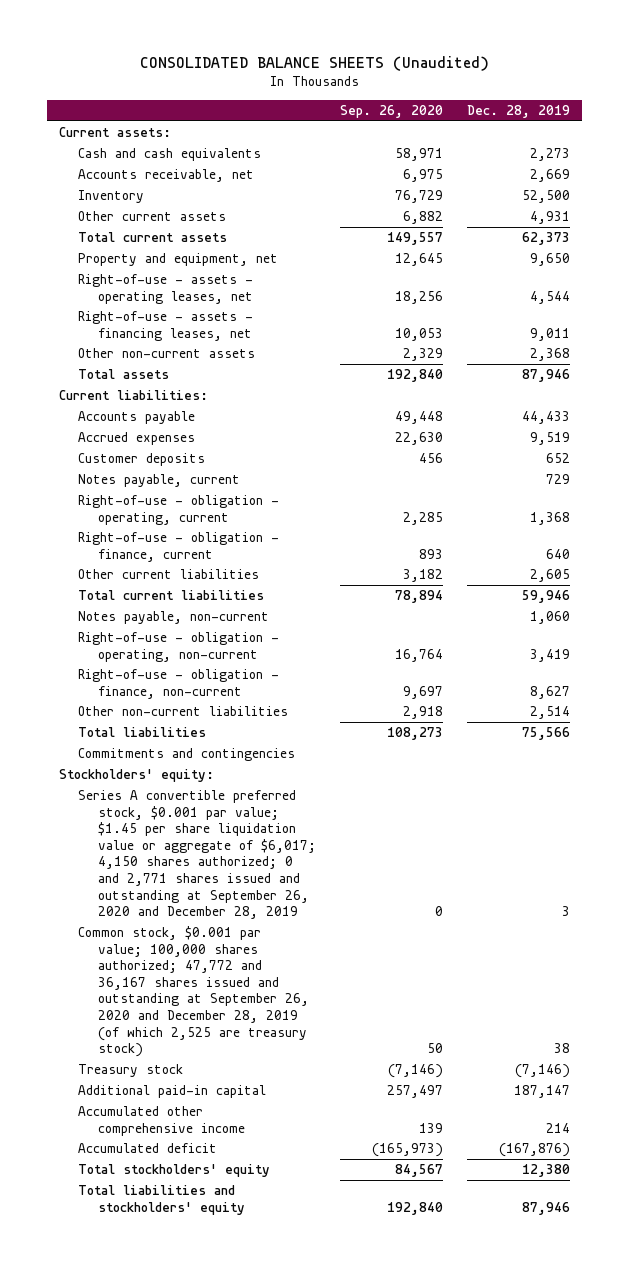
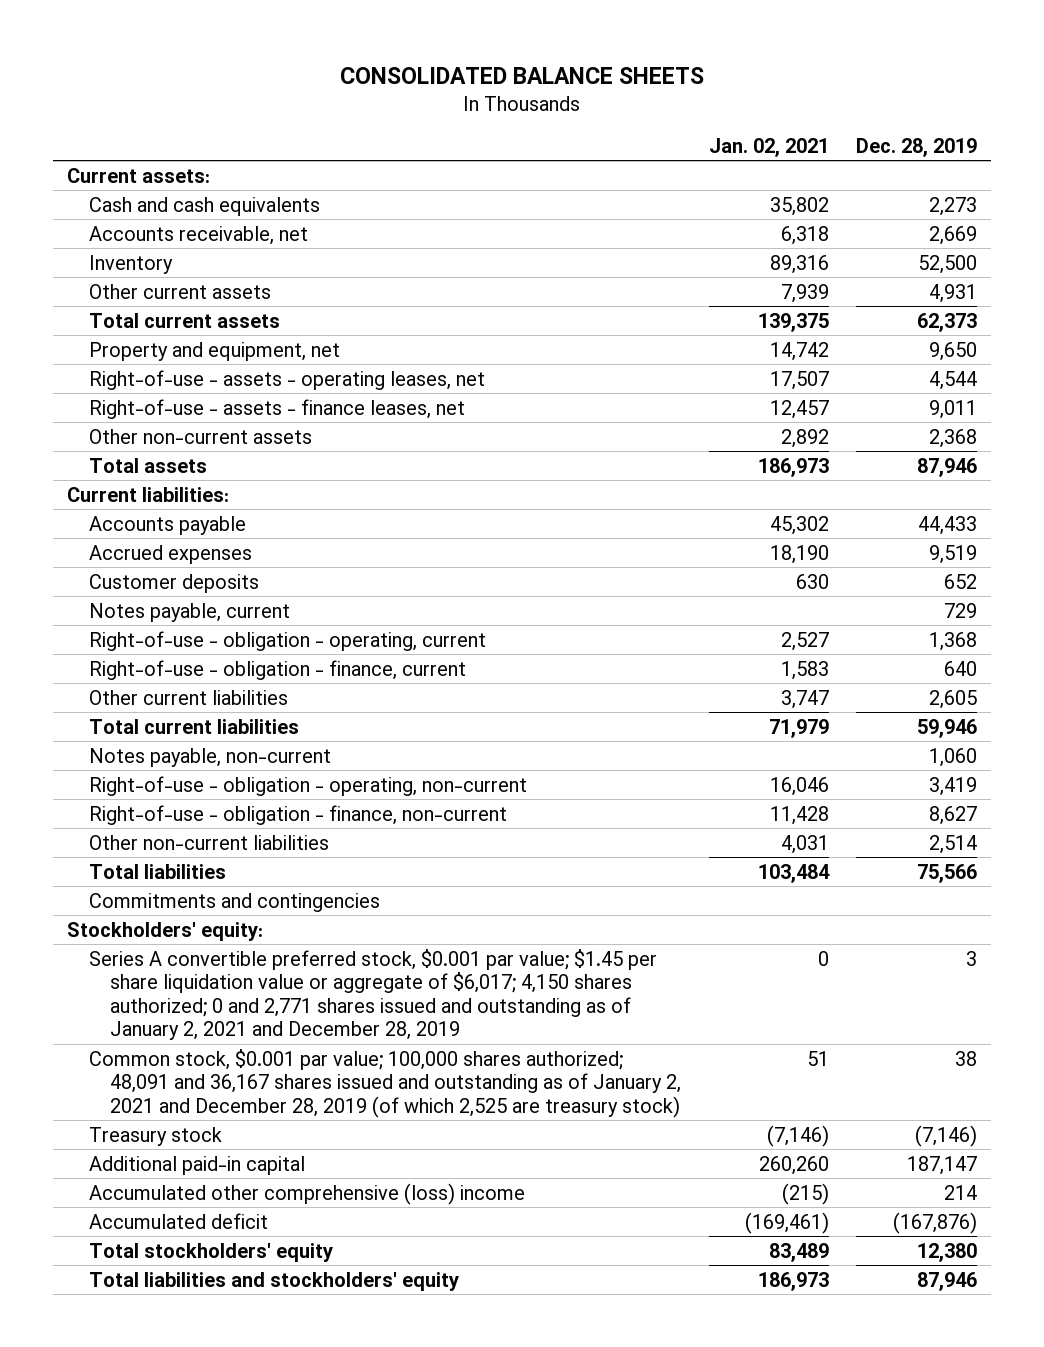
[139,55,489,71] CONSOLIDATED BALANCE SHEETS (Unaudited) -> [339,67,704,85] CONSOLIDATED BALANCE SHEETS
[340,105,444,119] Sep. 26, 2020 -> none
none -> [708,137,829,157] Jan. 02, 2021
[78,310,254,341] Right-of-use - assets - financing leases, net -> [88,398,465,419] Right-of-use - assets - finance leases, net
[78,789,316,920] Series A convertible preferred stock, $0.001 par value; $1.45 per share liquidation value or aggregate of $6,017; 4,150 shares authorized; 0 and 2,771 shares issued and outstanding at September 26, 2020 and December 28, 2019 -> [88,948,657,1041] Series A convertible preferred stock, $0.001 par value; $1.45 per share liquidation value or aggregate of $6,017; 4,150 shares authorized; 0 and 2,771 shares issued and outstanding as of January 2, 2021 and December 28, 2019
[78,925,309,1058] Common stock, $0.001 par value; 100,000 shares authorized; 47,772 and 36,167 shares issued and outstanding at September 26, 2020 and December 28, 2019 (of which 2,525 are treasury stock) -> [88,1048,682,1118] Common stock, $0.001 par value; 100,000 shares authorized; 48,091 and 36,167 shares issued and outstanding as of January 2, 2021 and December 28, 2019 (of which 2,525 are treasury stock)
[78,1105,245,1136] Accumulated other comprehensive income -> [88,1182,525,1205] Accumulated other comprehensive (loss) income

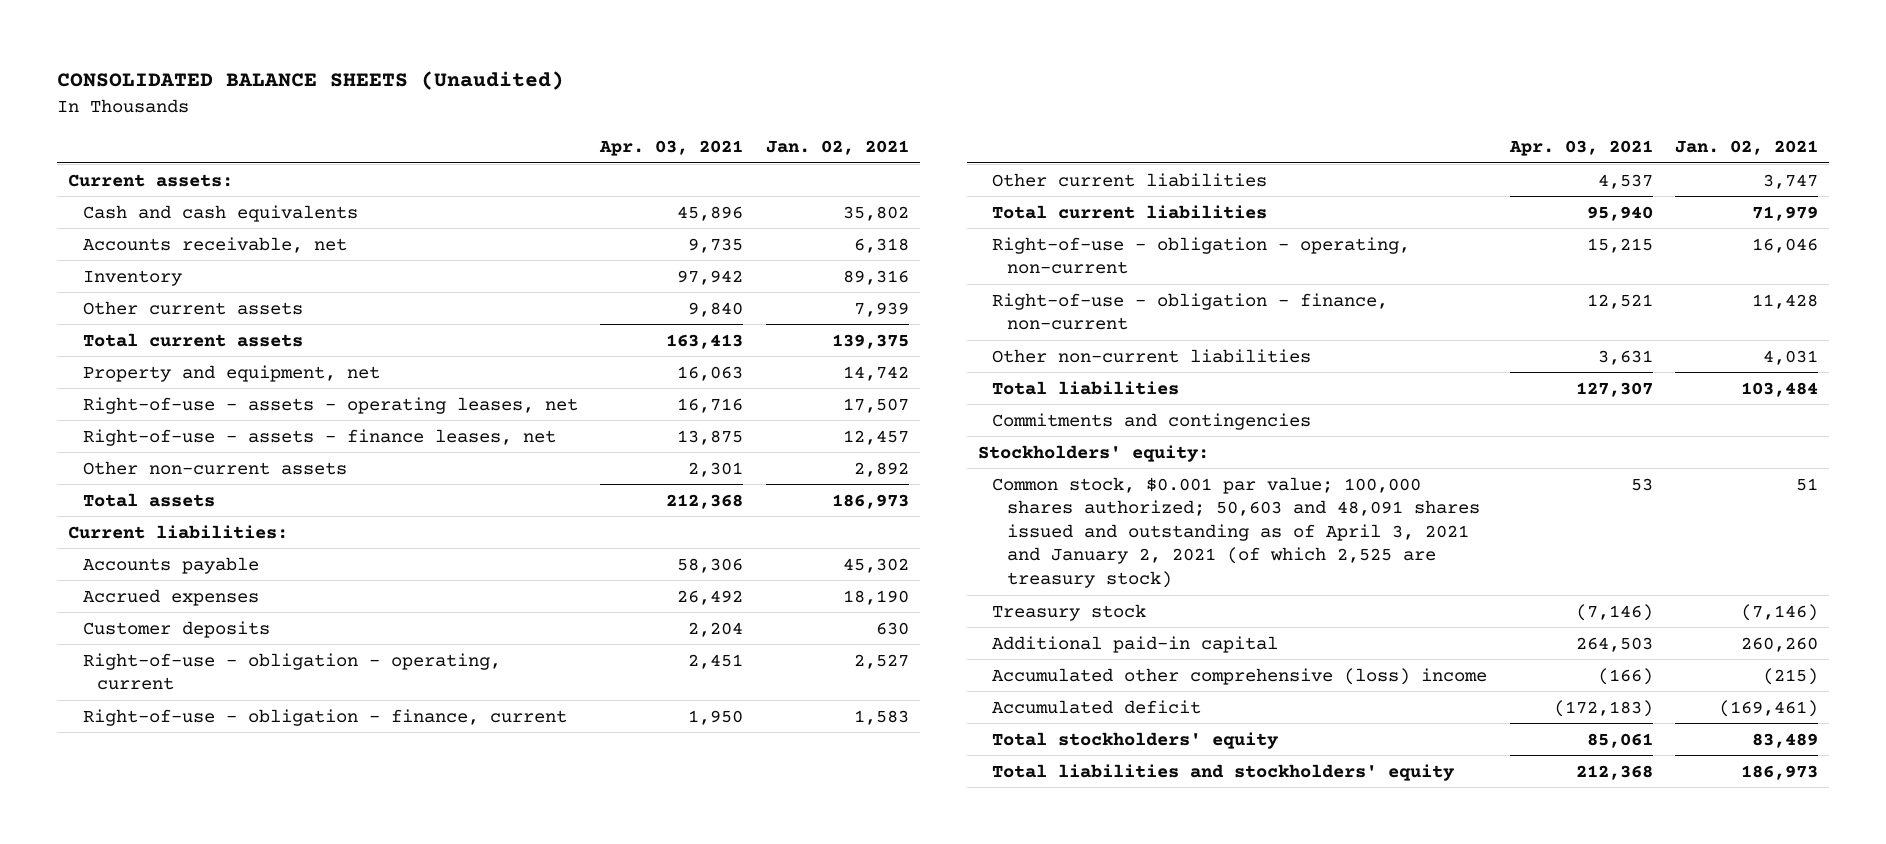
[339,67,704,85] CONSOLIDATED BALANCE SHEETS -> [57,71,565,91] CONSOLIDATED BALANCE SHEETS (Unaudited)
[856,137,978,157] Dec. 28, 2019 -> none
none -> [599,140,744,157] Apr. 03, 2021
[88,602,290,622] Notes payable, current -> none
[88,747,331,767] Notes payable, non-current -> none
[88,948,657,1041] Series A convertible preferred stock, $0.001 par value; $1.45 per share liquidation value or aggregate of $6,017; 4,150 shares authorized; 0 and 2,771 shares issued and outstanding as of January 2, 2021 and December 28, 2019 -> none
[88,1048,682,1118] Common stock, $0.001 par value; 100,000 shares authorized; 48,091 and 36,167 shares issued and outstanding as of January 2, 2021 and December 28, 2019 (of which 2,525 are treasury stock) -> [992,476,1480,589] Common stock, $0.001 par value; 100,000 shares authorized; 50,603 and 48,091 shares issued and outstanding as of April 3, 2021 and January 2, 2021 (of which 2,525 are treasury stock)

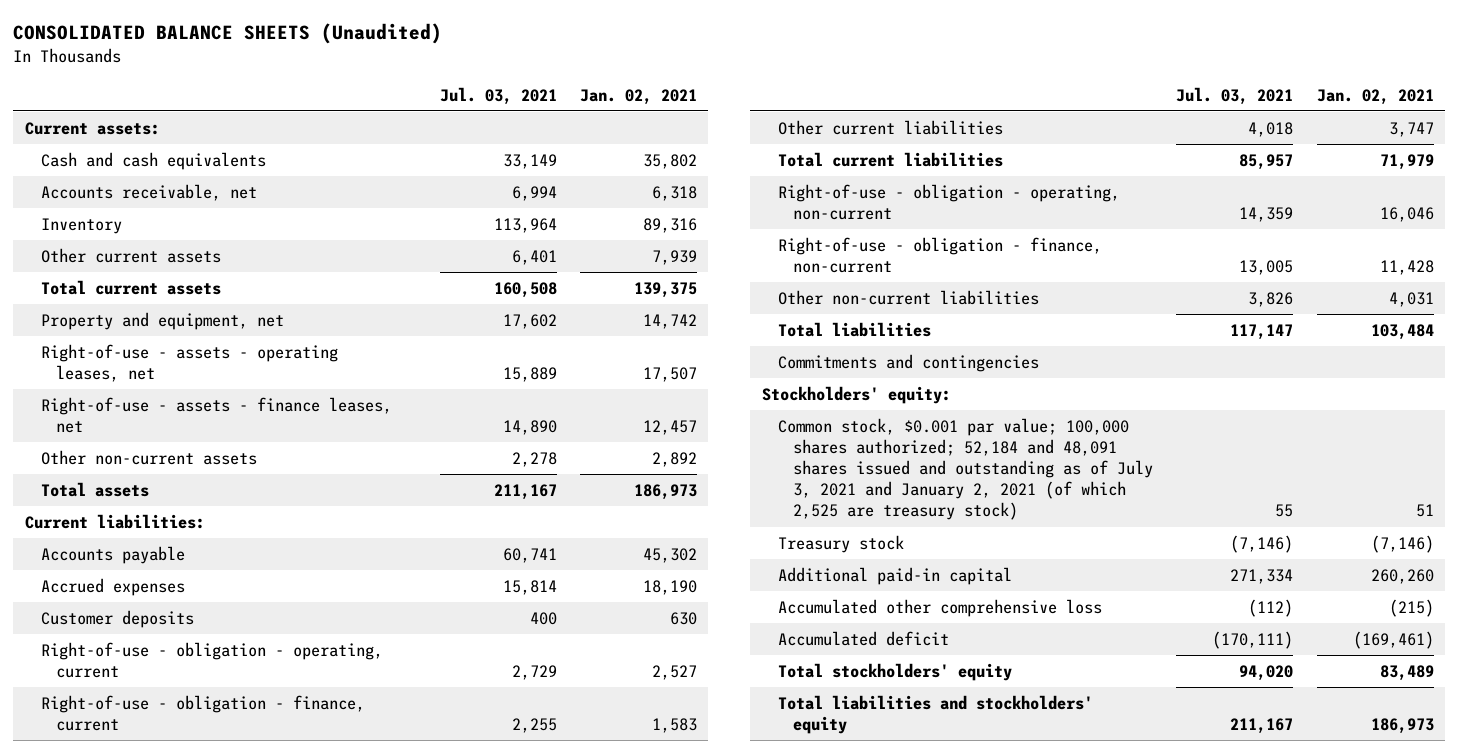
[599,140,744,157] Apr. 03, 2021 -> none
none -> [439,86,557,105] Jul. 03, 2021
[992,476,1480,589] Common stock, $0.001 par value; 100,000 shares authorized; 50,603 and 48,091 shares issued and outstanding as of April 3, 2021 and January 2, 2021 (of which 2,525 are treasury stock) -> [777,417,1154,521] Common stock, $0.001 par value; 100,000 shares authorized; 52,184 and 48,091 shares issued and outstanding as of July 3, 2021 and January 2, 2021 (of which 2,525 are treasury stock)
[992,667,1488,685] Accumulated other comprehensive (loss) income -> [777,598,1102,617] Accumulated other comprehensive loss

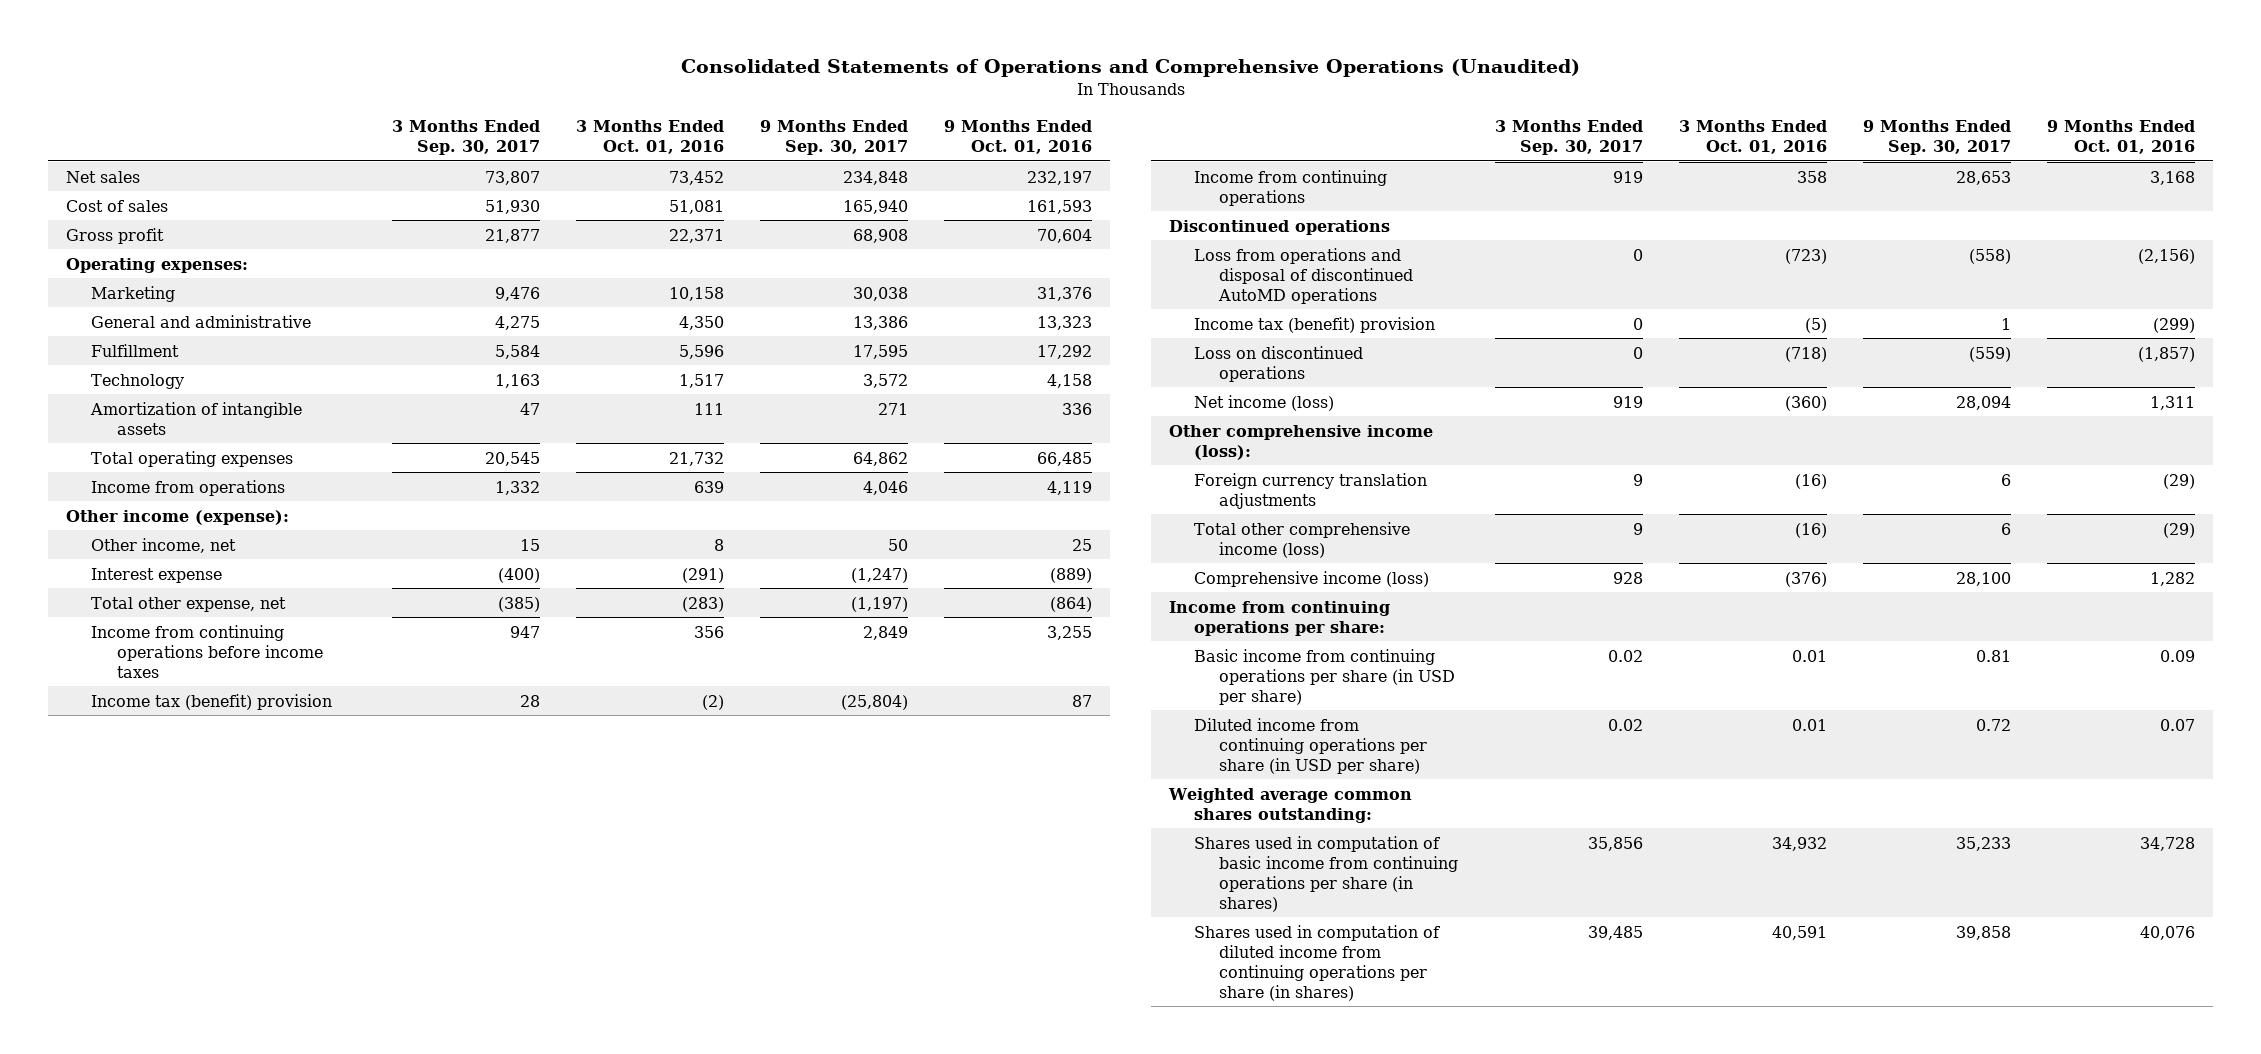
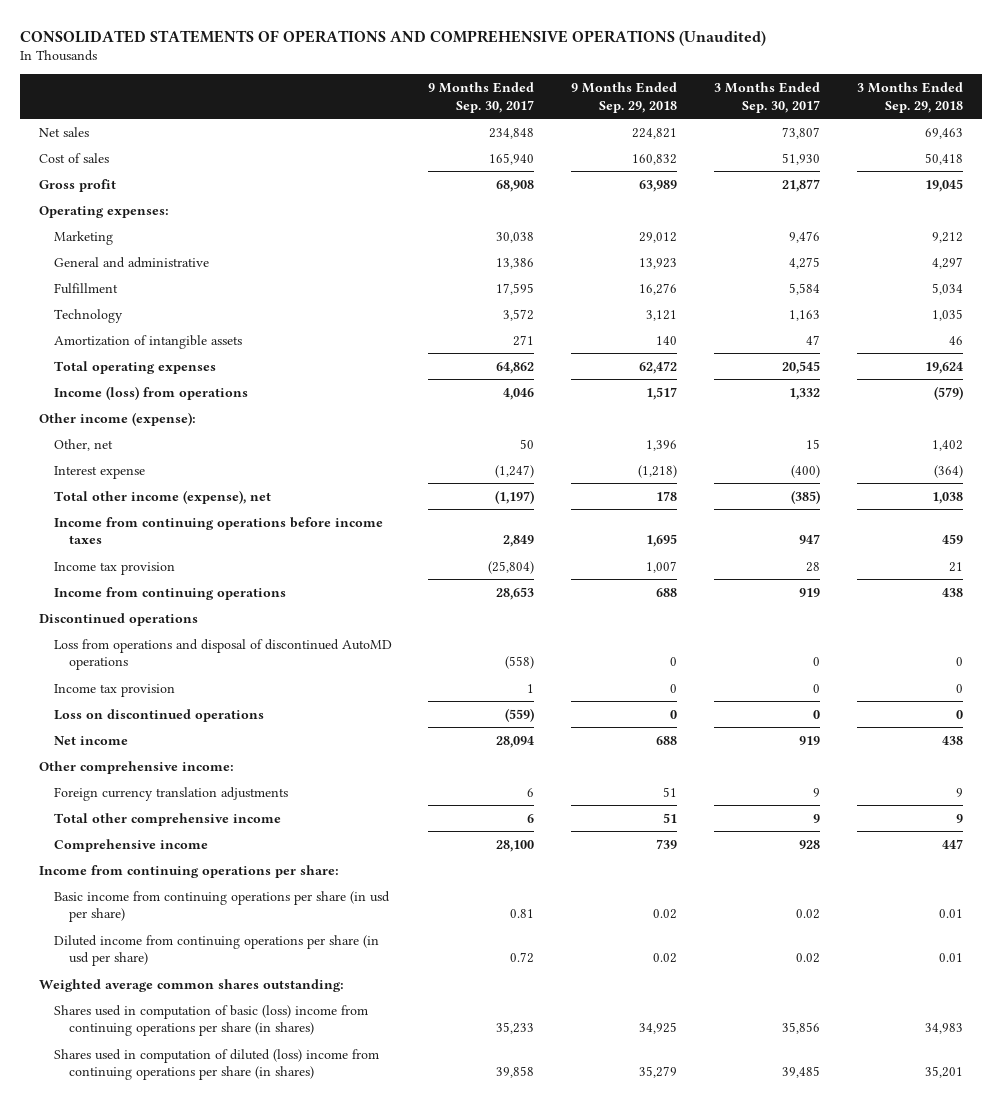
[680,59,1580,78] Consolidated Statements of Operations and Comprehensive Operations (Unaudited) -> [20,29,767,46] CONSOLIDATED STATEMENTS OF OPERATIONS AND COMPREHENSIVE OPERATIONS (Unaudited)
[575,119,724,154] 3 Months Ended Oct. 01, 2016 -> none
[944,119,1093,154] 9 Months Ended Oct. 01, 2016 -> none
none -> [571,81,678,113] 9 Months Ended Sep. 29, 2018
none -> [857,81,964,113] 3 Months Ended Sep. 29, 2018
[91,479,286,496] Income from operations -> [53,385,248,400] Income (loss) from operations
[91,537,237,553] Other income, net -> [53,438,113,451] Other, net
[91,596,287,612] Total other expense, net -> [53,489,271,504] Total other income (expense), net
[91,693,333,710] Income tax (benefit) provision -> [53,561,175,575] Income tax provision
[1194,316,1436,333] Income tax (benefit) provision -> [53,683,175,697] Income tax provision
[1194,394,1335,411] Net income (loss) -> [53,735,128,745] Net income
[1168,424,1433,460] Other comprehensive income (loss): -> [38,760,234,774] Other comprehensive income:
[1194,521,1411,558] Total other comprehensive income (loss) -> [53,812,281,826] Total other comprehensive income
[1194,570,1430,587] Comprehensive income (loss) -> [53,838,208,852] Comprehensive income
[1194,648,1456,705] Basic income from continuing operations per share (in USD per share) -> [53,890,390,923] Basic income from continuing operations per share (in usd per share)
[1194,717,1428,774] Diluted income from continuing operations per share (in USD per share) -> [53,934,379,967] Diluted income from continuing operations per share (in usd per share)
[1194,835,1459,912] Shares used in computation of basic income from continuing operations per share (in shares) -> [53,1004,368,1037] Shares used in computation of basic (loss) income from continuing operations per share (in shares)
[1194,924,1441,1001] Shares used in computation of diluted income from continuing operations per share (in shares) -> [53,1048,379,1081] Shares used in computation of diluted (loss) income from continuing operations per share (in shares)

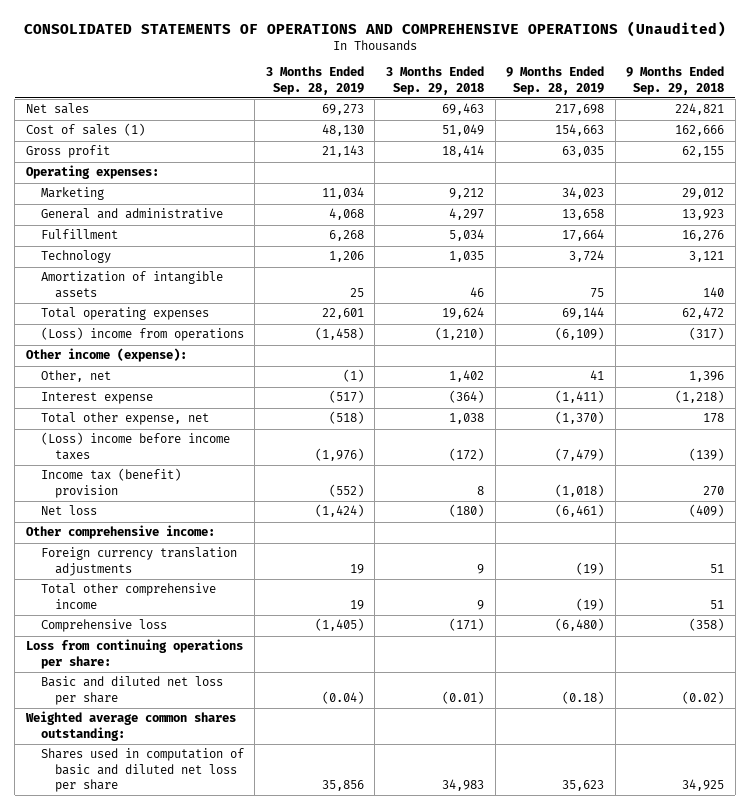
[428,81,535,113] 9 Months Ended Sep. 30, 2017 -> none
[714,81,821,113] 3 Months Ended Sep. 30, 2017 -> none
none -> [265,66,364,95] 3 Months Ended Sep. 28, 2019
none -> [506,66,605,95] 9 Months Ended Sep. 28, 2019
[38,152,109,163] Cost of sales -> [26,123,146,137] Cost of sales (1)
[632,153,678,165] 160,832 -> [675,125,725,137] 162,666
[925,152,964,165] 50,418 -> [441,124,484,137] 51,049
[639,179,678,192] 63,989 -> [682,146,725,158] 62,155
[925,178,964,192] 19,045 -> [441,145,484,158] 18,414
[53,385,248,400] Income (loss) from operations -> [40,327,244,342] (Loss) income from operations
[646,386,678,400] 1,517 -> [689,327,725,341] (317)
[934,385,964,400] (579) -> [434,327,484,341] (1,210)
[53,586,286,600] Income from continuing operations -> none
[38,612,198,626] Discontinued operations -> none
[53,638,392,671] Loss from operations and disposal of discontinued AutoMD operations -> none
[53,683,175,697] Income tax provision -> none
[53,708,264,722] Loss on discontinued operations -> none
[53,735,128,745] Net income -> none
[53,489,271,504] Total other income (expense), net -> [40,412,209,426] Total other expense, net
[53,516,383,545] Income from continuing operations before income taxes -> [40,432,230,460] (Loss) income before income taxes
[646,534,678,548] 1,695 -> [689,447,725,461] (139)
[942,534,964,545] 459 -> [448,447,484,461] (172)
[53,561,175,575] Income tax provision -> [40,468,181,498] Income tax (benefit) provision
[646,560,678,573] 1,007 -> [703,485,725,496] 270
[949,561,964,572] 21 -> [476,485,484,495] 8
none -> [40,505,97,516] Net loss
[53,890,390,923] Basic income from continuing operations per share (in usd per share) -> none
[53,934,379,967] Diluted income from continuing operations per share (in usd per share) -> none
[53,838,208,852] Comprehensive income -> [40,619,167,633] Comprehensive loss
[656,838,678,849] 739 -> [689,618,725,632] (358)
[942,838,964,849] 447 -> [448,618,484,632] (171)
[38,864,339,878] Income from continuing operations per share: -> [26,639,244,669] Loss from continuing operations per share:
none -> [40,676,223,705] Basic and diluted net loss per share
[53,1048,379,1081] Shares used in computation of diluted (loss) income from continuing operations per share (in shares) -> none
[53,1004,368,1037] Shares used in computation of basic (loss) income from continuing operations per share (in shares) -> [40,748,244,793] Shares used in computation of basic and diluted net loss per share

